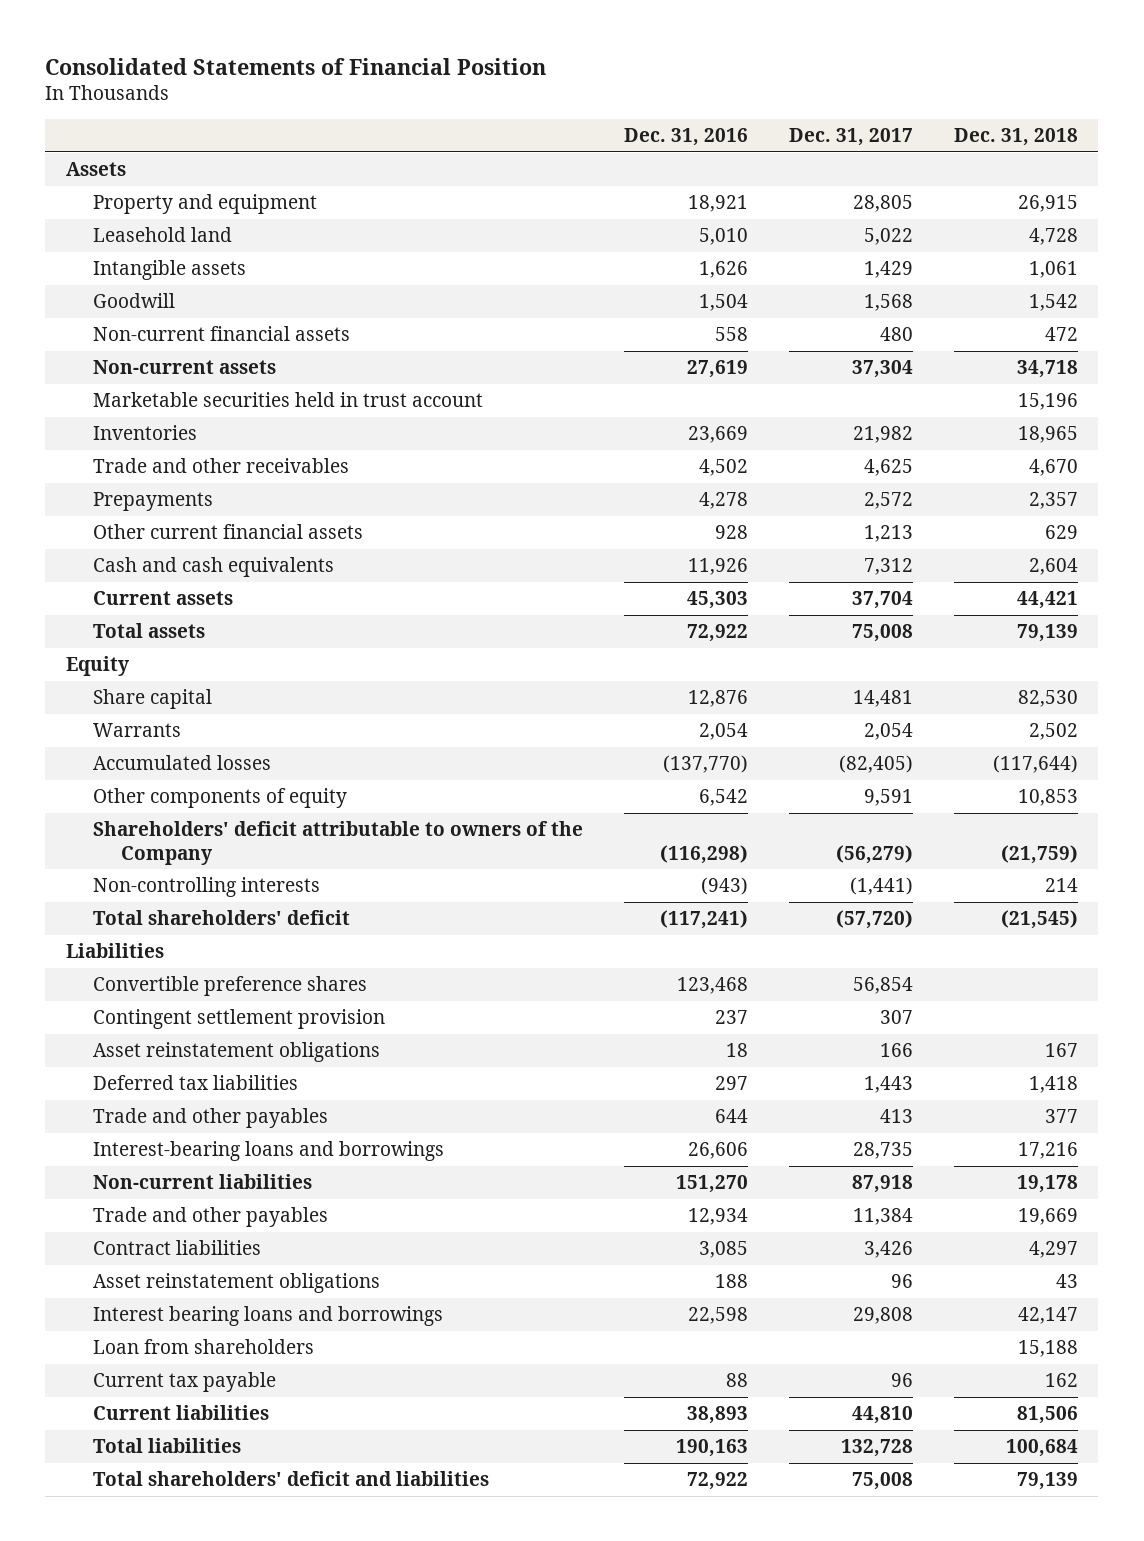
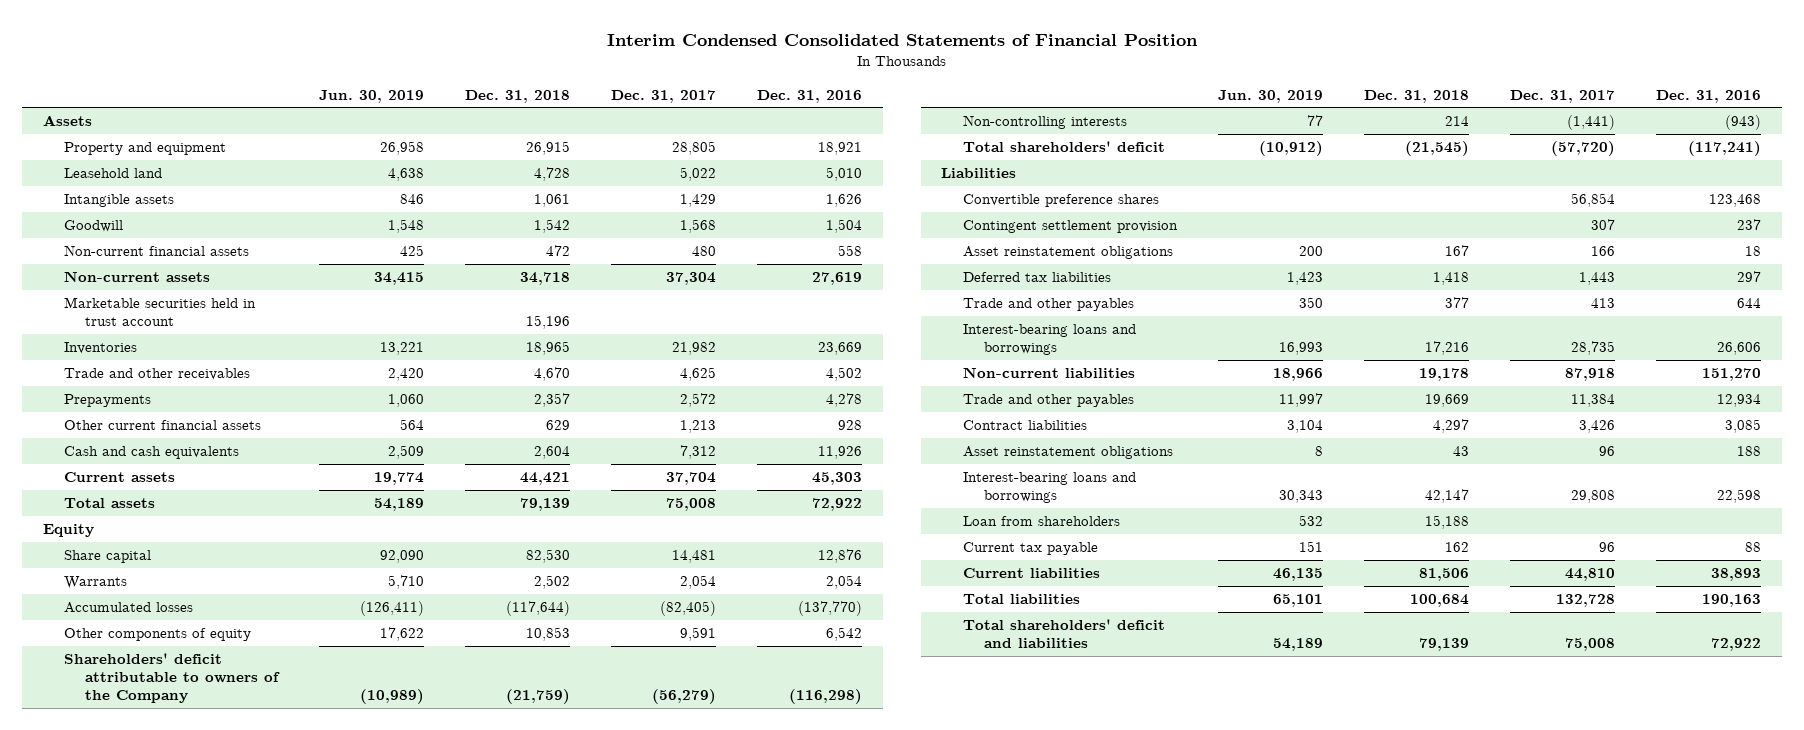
[45,57,547,75] Consolidated Statements of Financial Position -> [606,33,1198,46] Interim Condensed Consolidated Statements of Financial Position
none -> [319,89,425,103] Jun. 30, 2019
[93,1306,444,1327] Interest bearing loans and borrowings -> [962,472,1136,504] Interest-bearing loans and borrowings

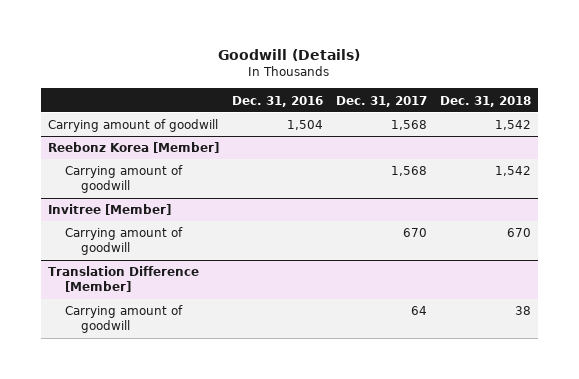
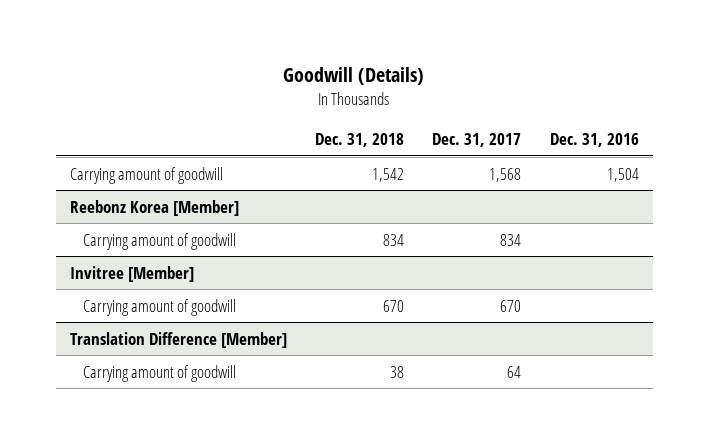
[391,166,428,177] 1,568 -> [500,233,522,246] 834
[495,166,532,177] 1,542 -> [383,233,405,246] 834

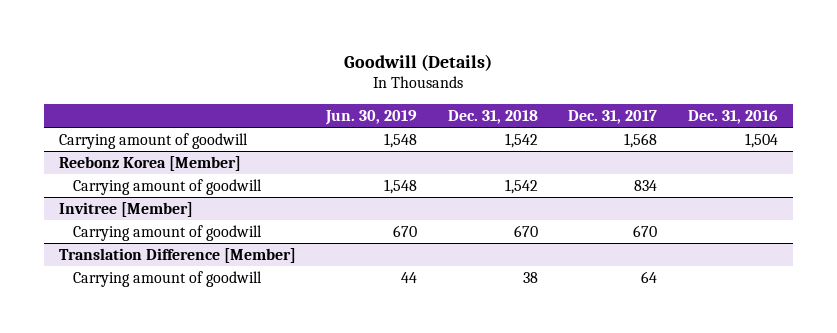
none -> [325,109,418,125] Jun. 30, 2019
[383,233,405,246] 834 -> [504,178,538,194] 1,542

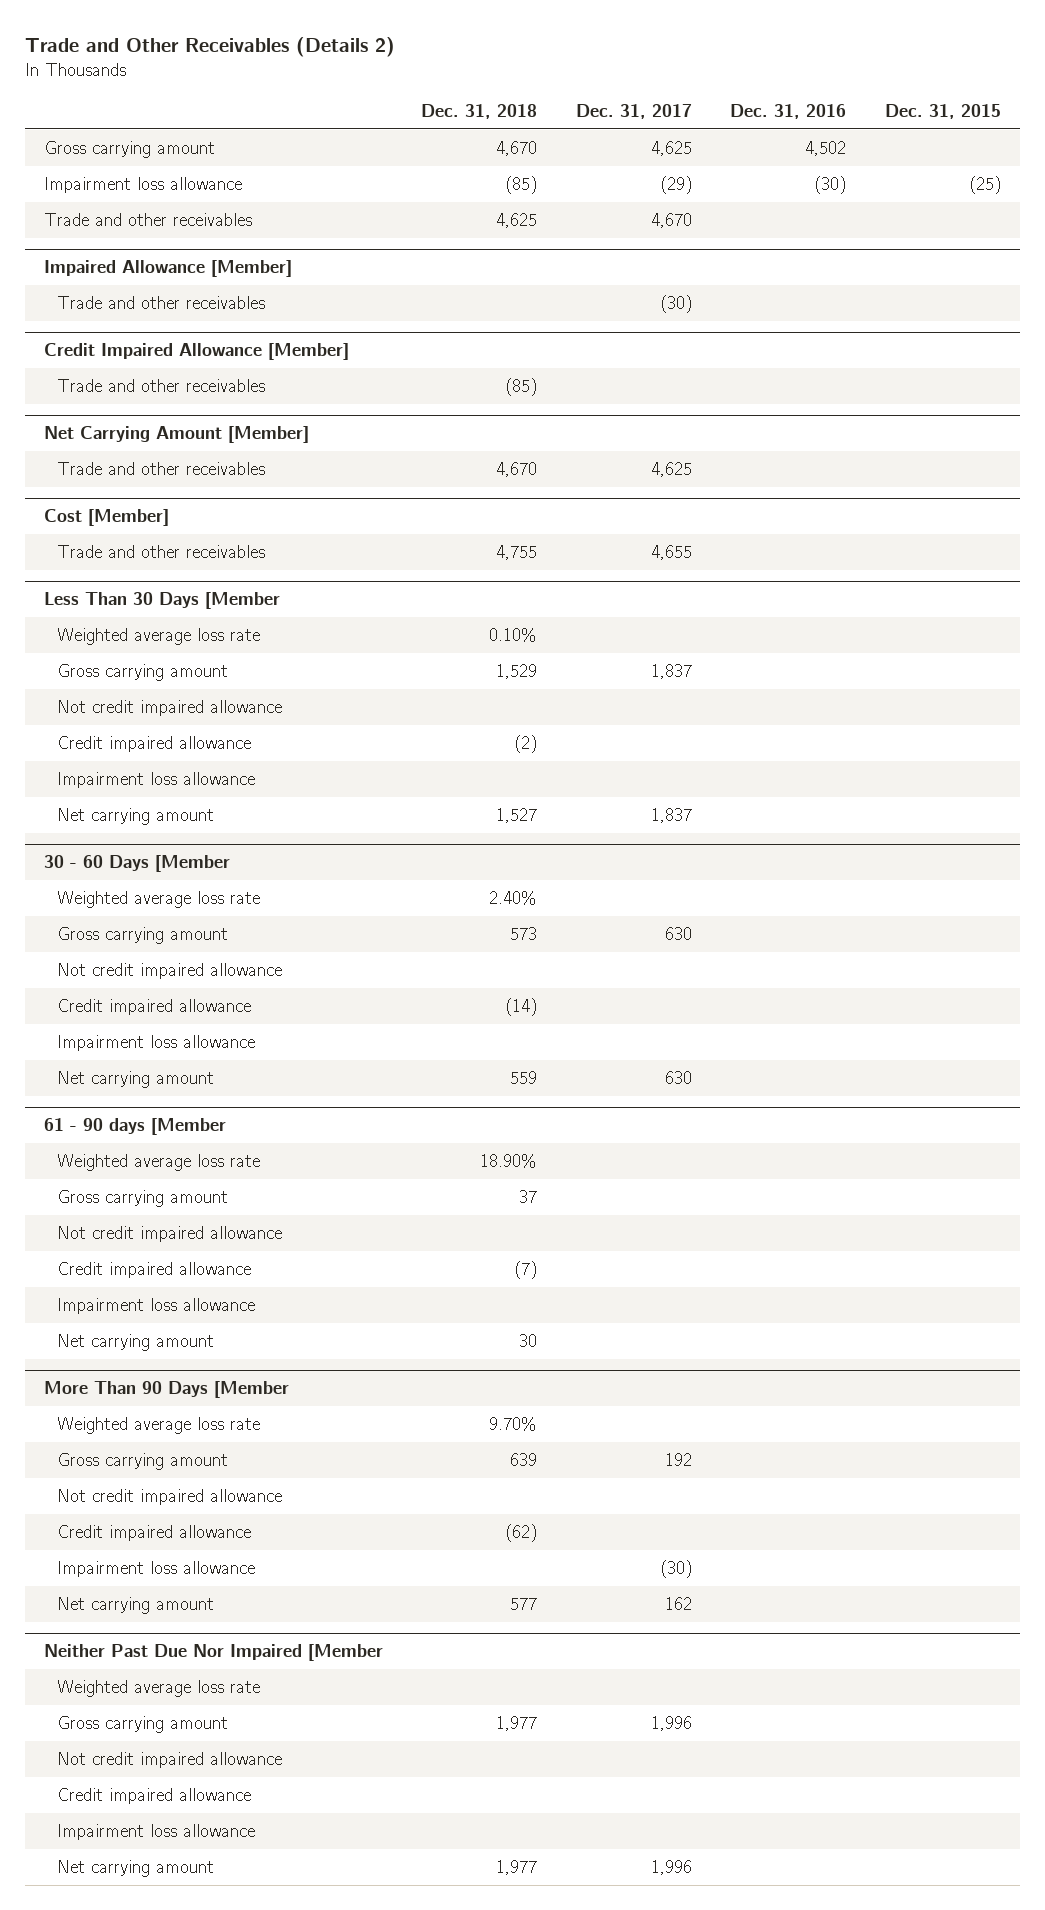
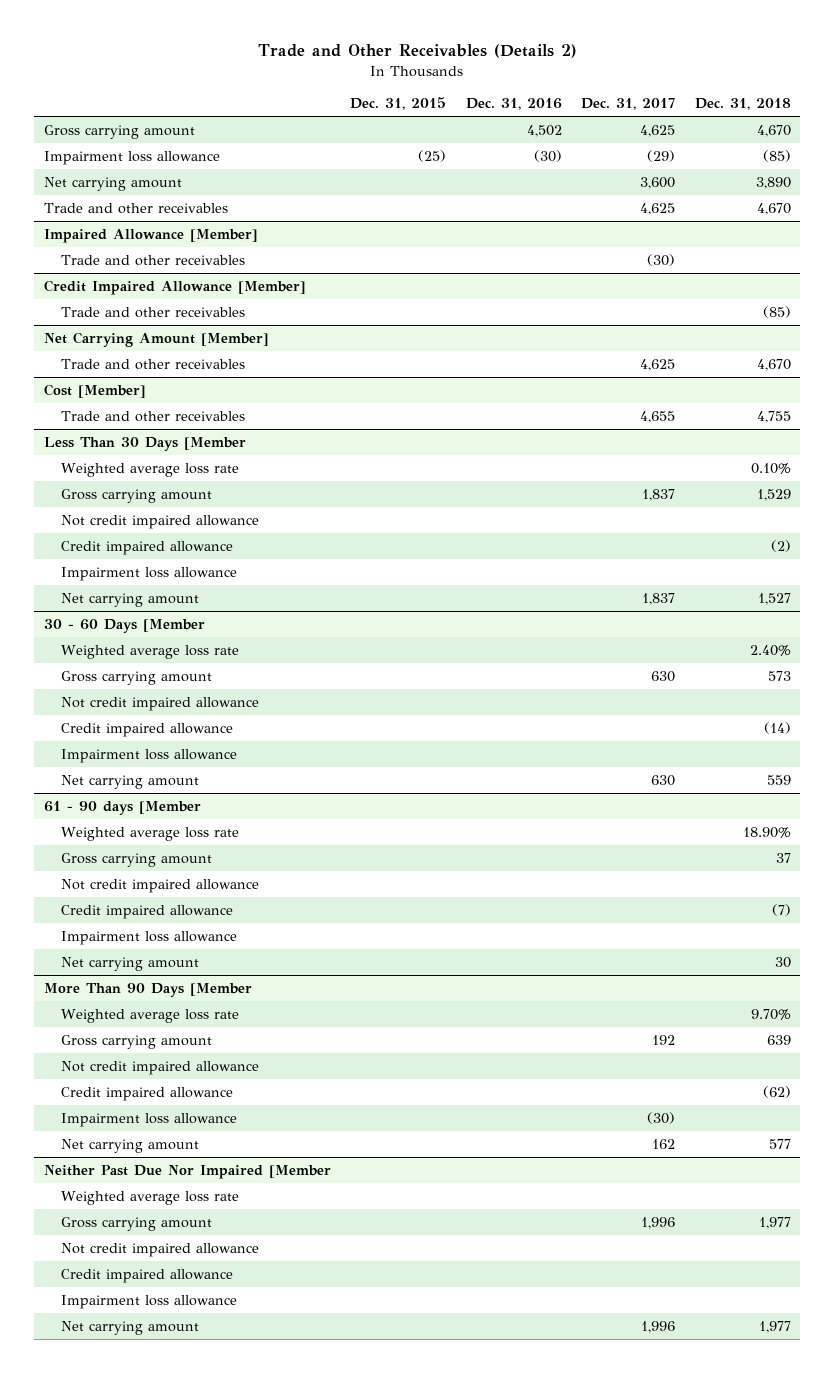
none -> [43,177,182,192] Net carrying amount
[496,212,538,228] 4,625 -> [756,203,791,216] 4,670
[650,212,692,228] 4,670 -> [640,203,676,216] 4,625

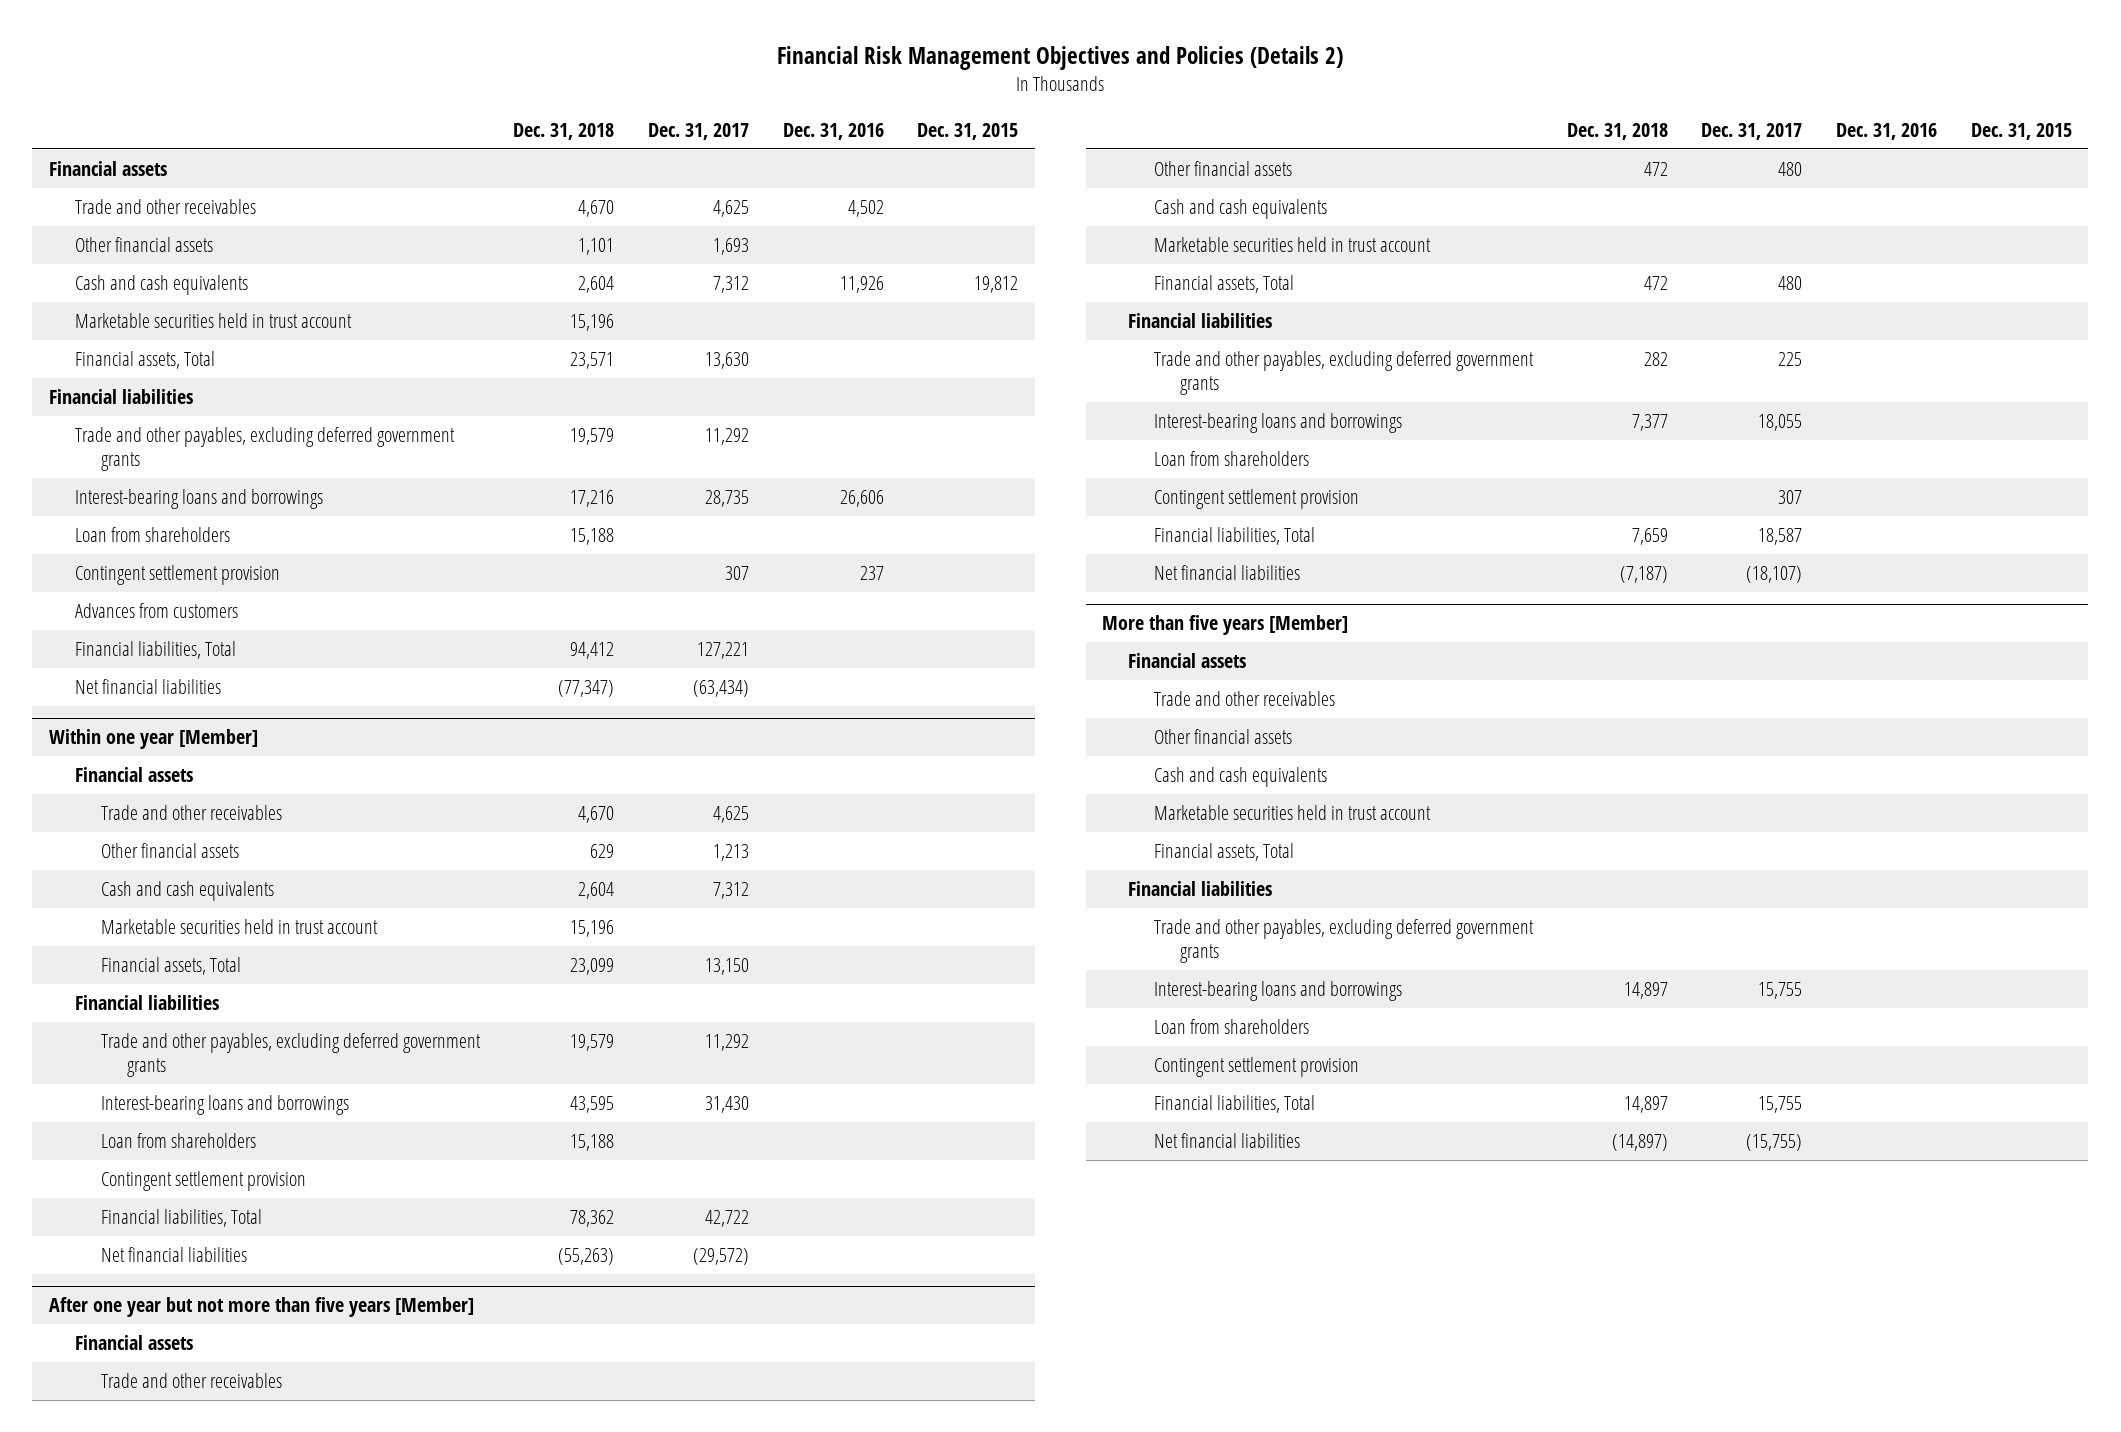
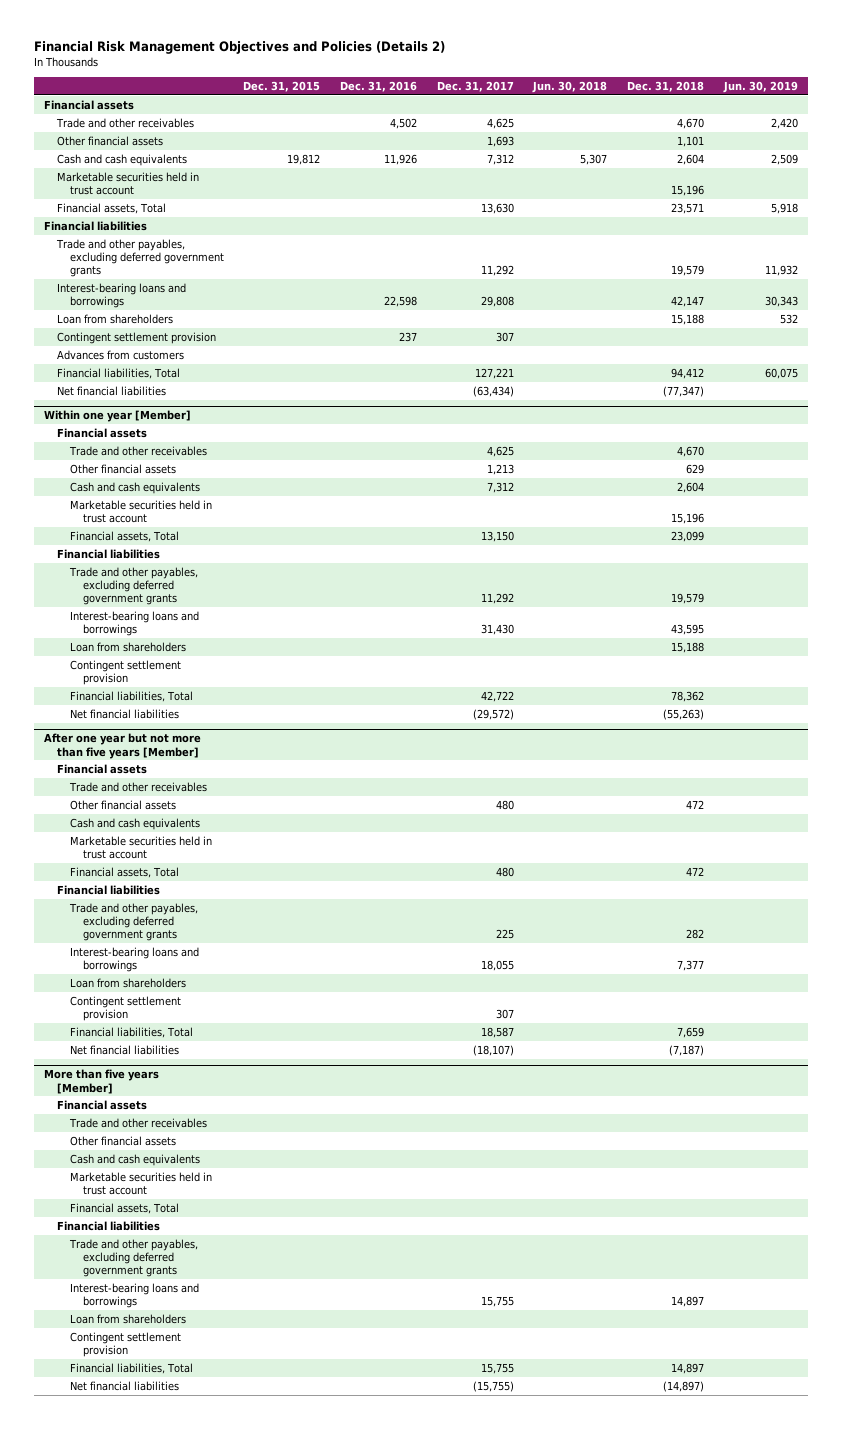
none -> [532,80,608,93] Jun. 30, 2018
none -> [722,80,798,93] Jun. 30, 2019
[570,489,615,507] 17,216 -> [671,295,705,307] 42,147
[705,489,750,507] 28,735 -> [480,295,514,307] 29,808
[839,489,884,507] 26,606 -> [384,295,418,307] 22,598

